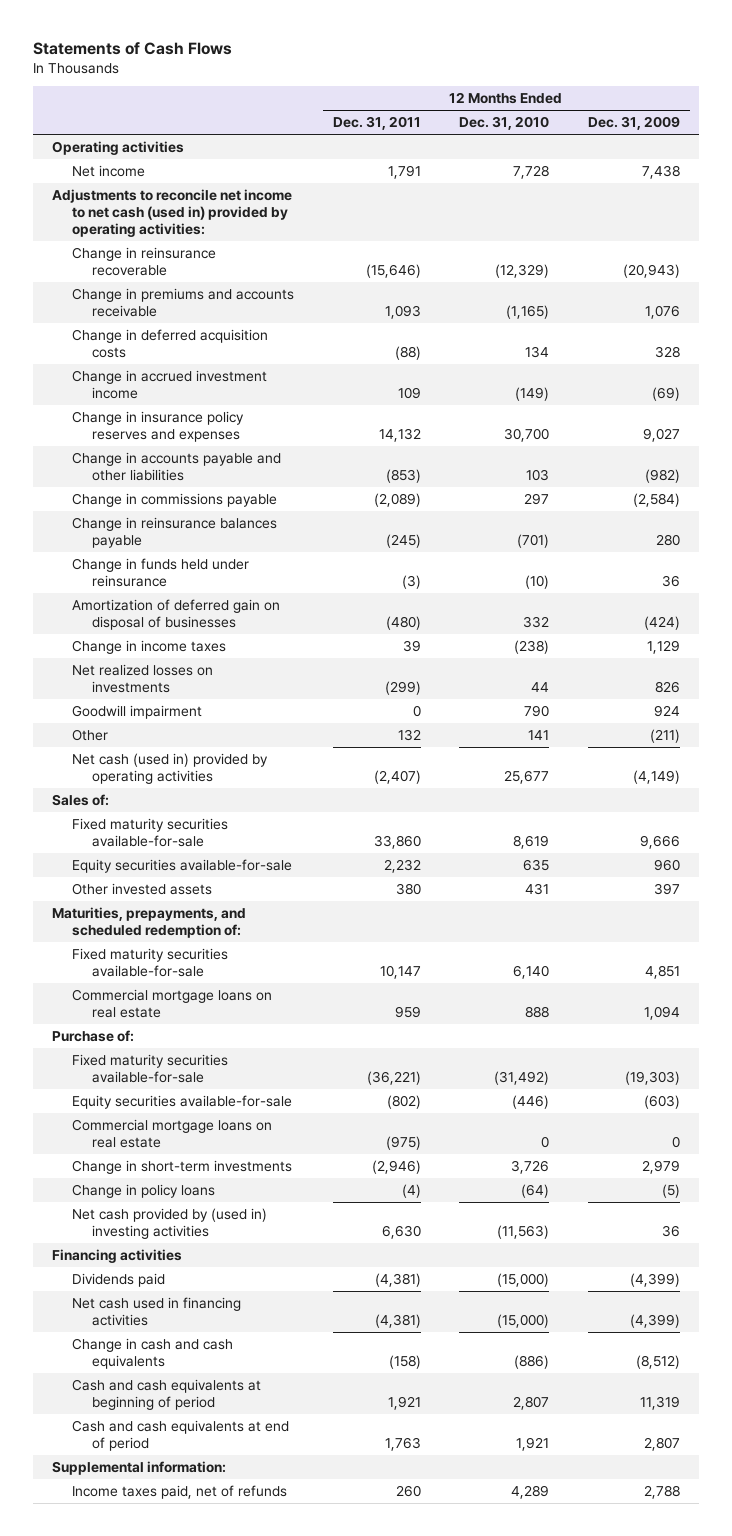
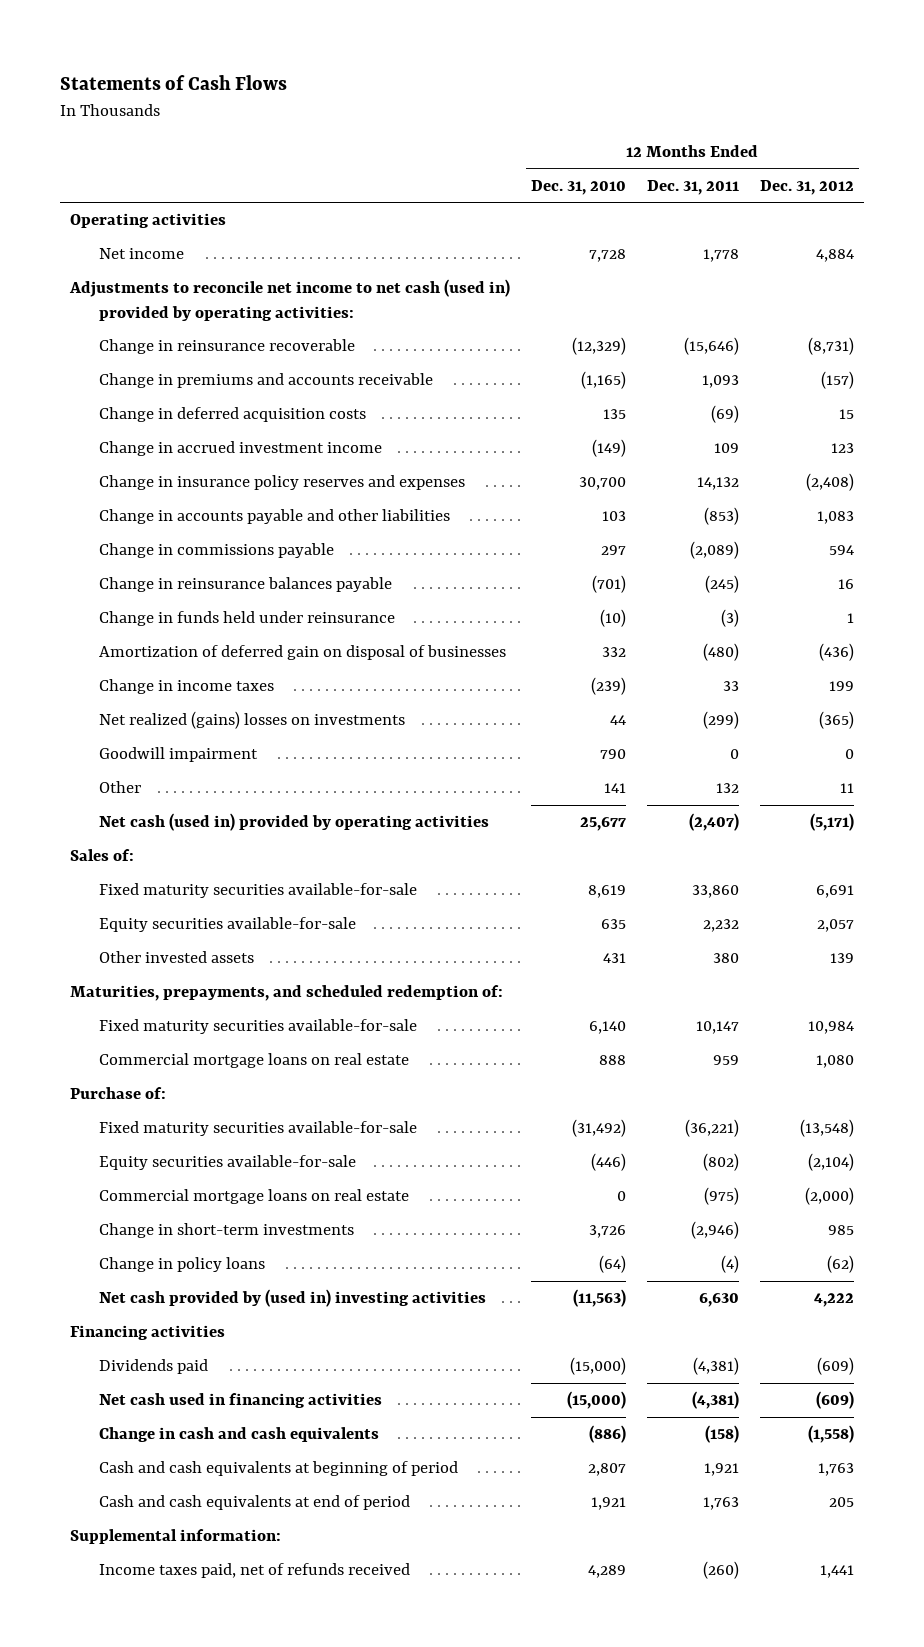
[587,116,680,131] Dec. 31, 2009 -> none
none -> [759,180,854,196] Dec. 31, 2012
[387,164,421,179] 1,791 -> [702,249,739,263] 1,778
[394,346,421,361] (88) -> [710,405,739,424] (69)
[525,346,550,359] 134 -> [602,409,626,420] 135
[402,639,421,652] 39 -> [722,681,739,692] 33
[514,639,550,654] (238) -> [590,677,626,696] (239)
[71,663,213,694] Net realized losses on investments -> [99,711,406,730] Net realized (gains) losses on investments
[71,1484,287,1499] Income taxes paid, net of refunds -> [99,1563,411,1579] Income taxes paid, net of refunds received
[395,1484,421,1497] 260 -> [702,1561,739,1580] (260)

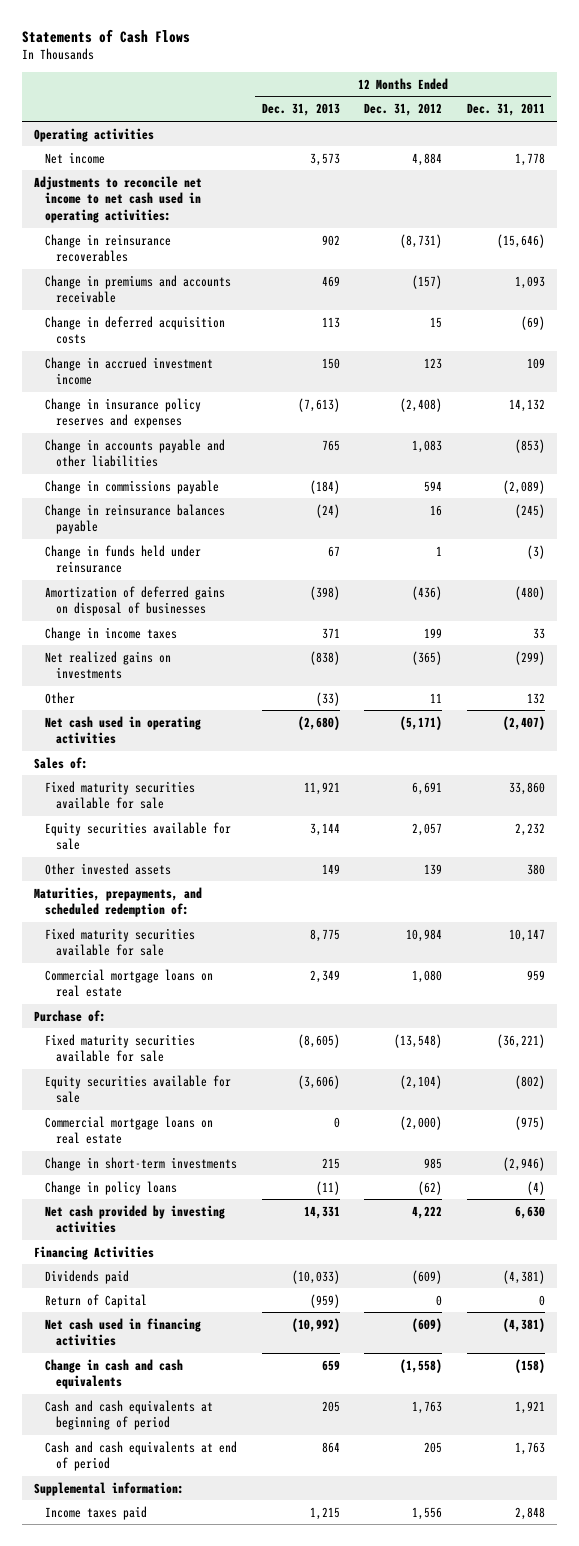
[530,180,626,196] Dec. 31, 2010 -> none
none -> [261,103,340,117] Dec. 31, 2013
[69,279,511,321] Adjustments to reconcile net income to net cash (used in) provided by operating activities: -> [34,175,203,223] Adjustments to reconcile net income to net cash used in operating activities:
[99,339,356,355] Change in reinsurance recoverable -> [44,233,171,263] Change in reinsurance recoverables
[99,645,507,661] Amortization of deferred gain on disposal of businesses -> [44,585,225,617] Amortization of deferred gains on disposal of businesses
[99,747,259,763] Goodwill impairment -> none
[99,711,406,730] Net realized (gains) losses on investments -> [44,650,171,680] Net realized gains on investments
[99,813,490,832] Net cash (used in) provided by operating activities -> [44,715,201,745] Net cash used in operating activities
[99,883,418,899] Fixed maturity securities available-for-sale -> [44,780,195,810] Fixed maturity securities available for sale
[99,917,357,933] Equity securities available-for-sale -> [44,821,231,851] Equity securities available for sale
[99,1019,418,1035] Fixed maturity securities available-for-sale -> [44,927,195,957] Fixed maturity securities available for sale
[99,1121,418,1137] Fixed maturity securities available-for-sale -> [44,1033,195,1063] Fixed maturity securities available for sale
[99,1155,357,1171] Equity securities available-for-sale -> [44,1074,231,1104] Equity securities available for sale
[99,1289,487,1308] Net cash provided by (used in) investing activities -> [44,1204,225,1234] Net cash provided by investing activities
[70,1325,226,1341] Financing activities -> [34,1245,155,1260] Financing Activities
none -> [44,1293,147,1308] Return of Capital
[99,1563,411,1579] Income taxes paid, net of refunds received -> none
none -> [44,1505,147,1520] Income taxes paid

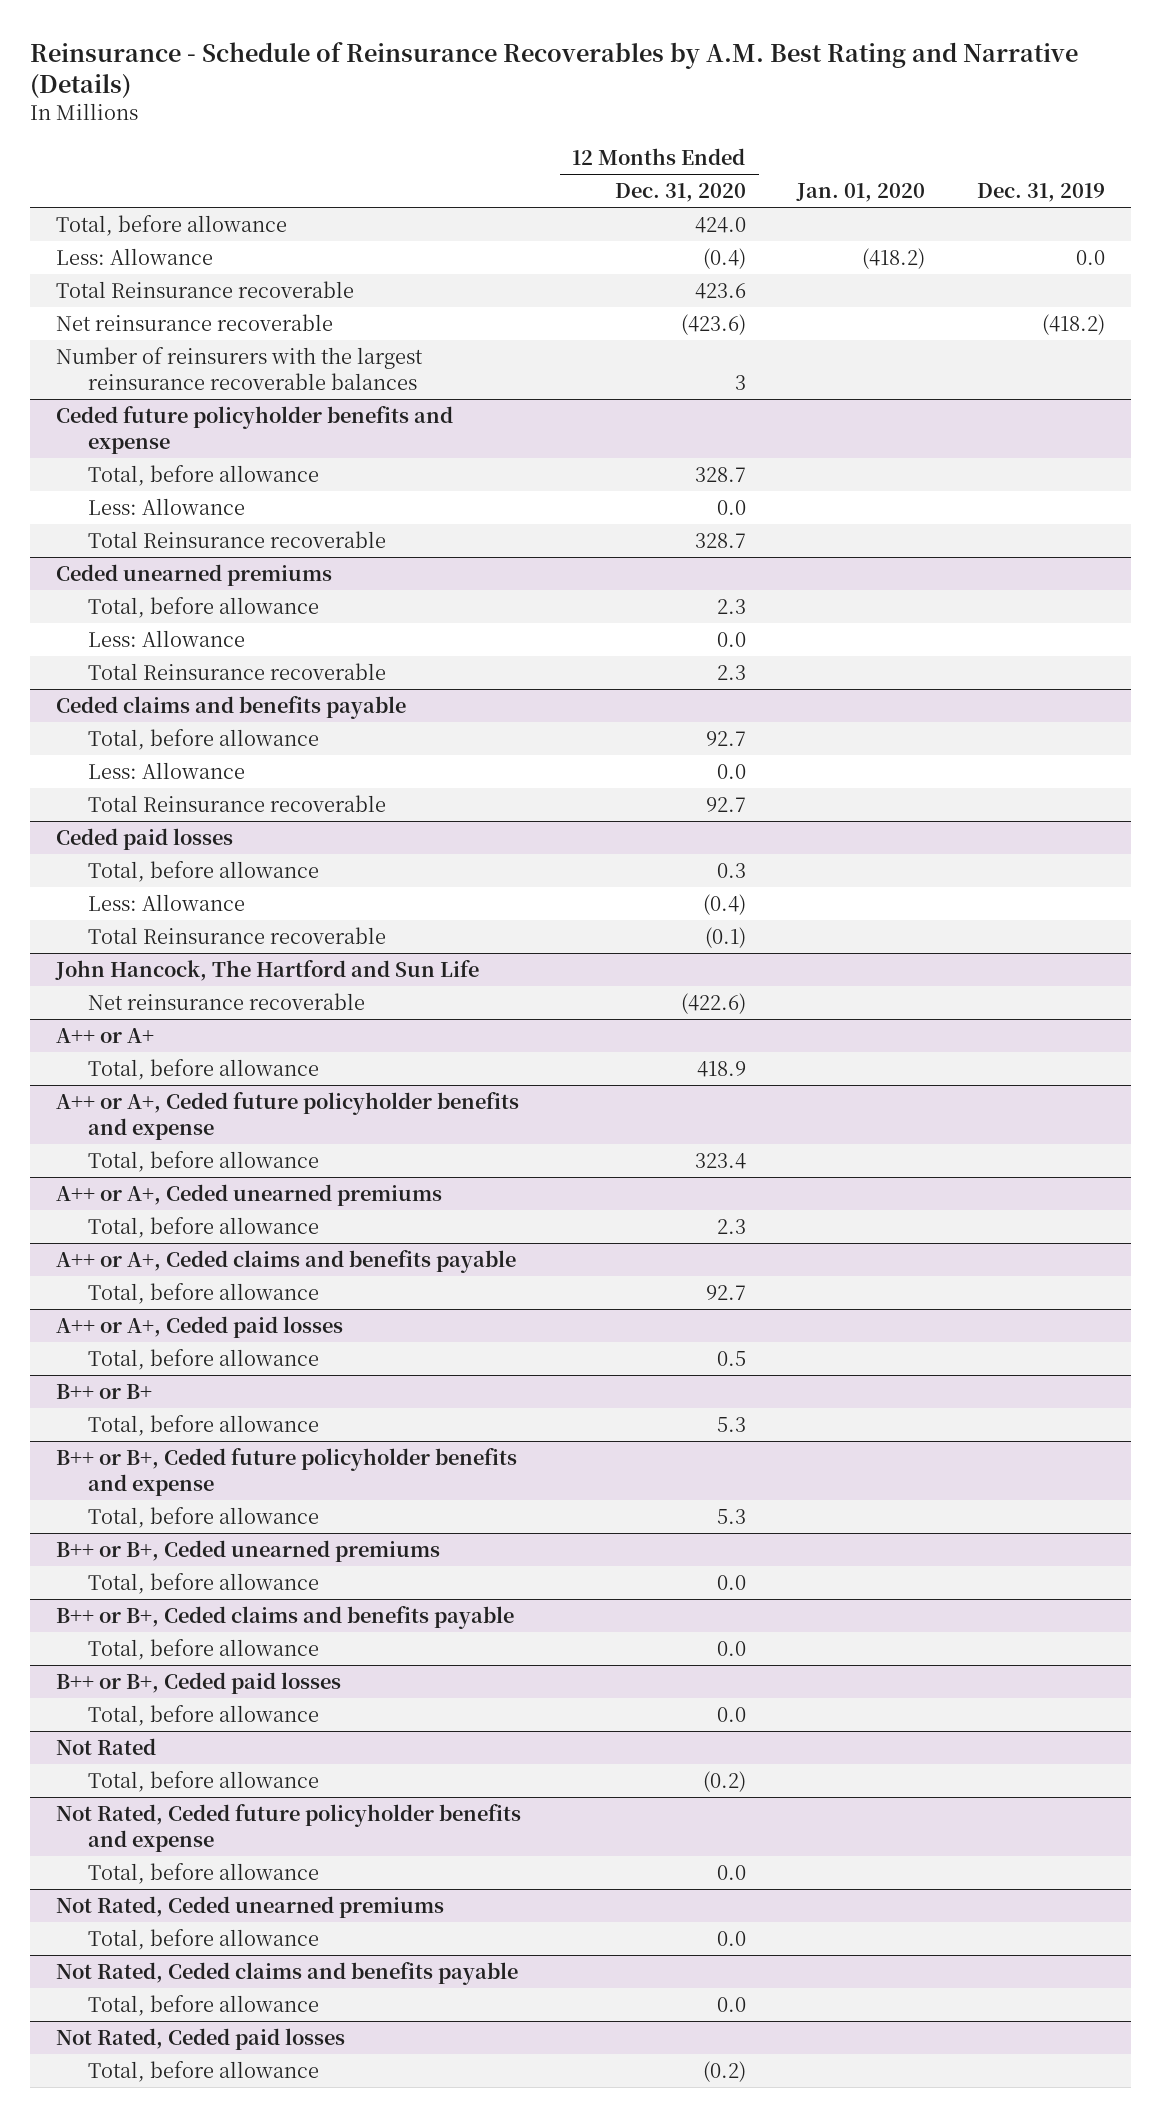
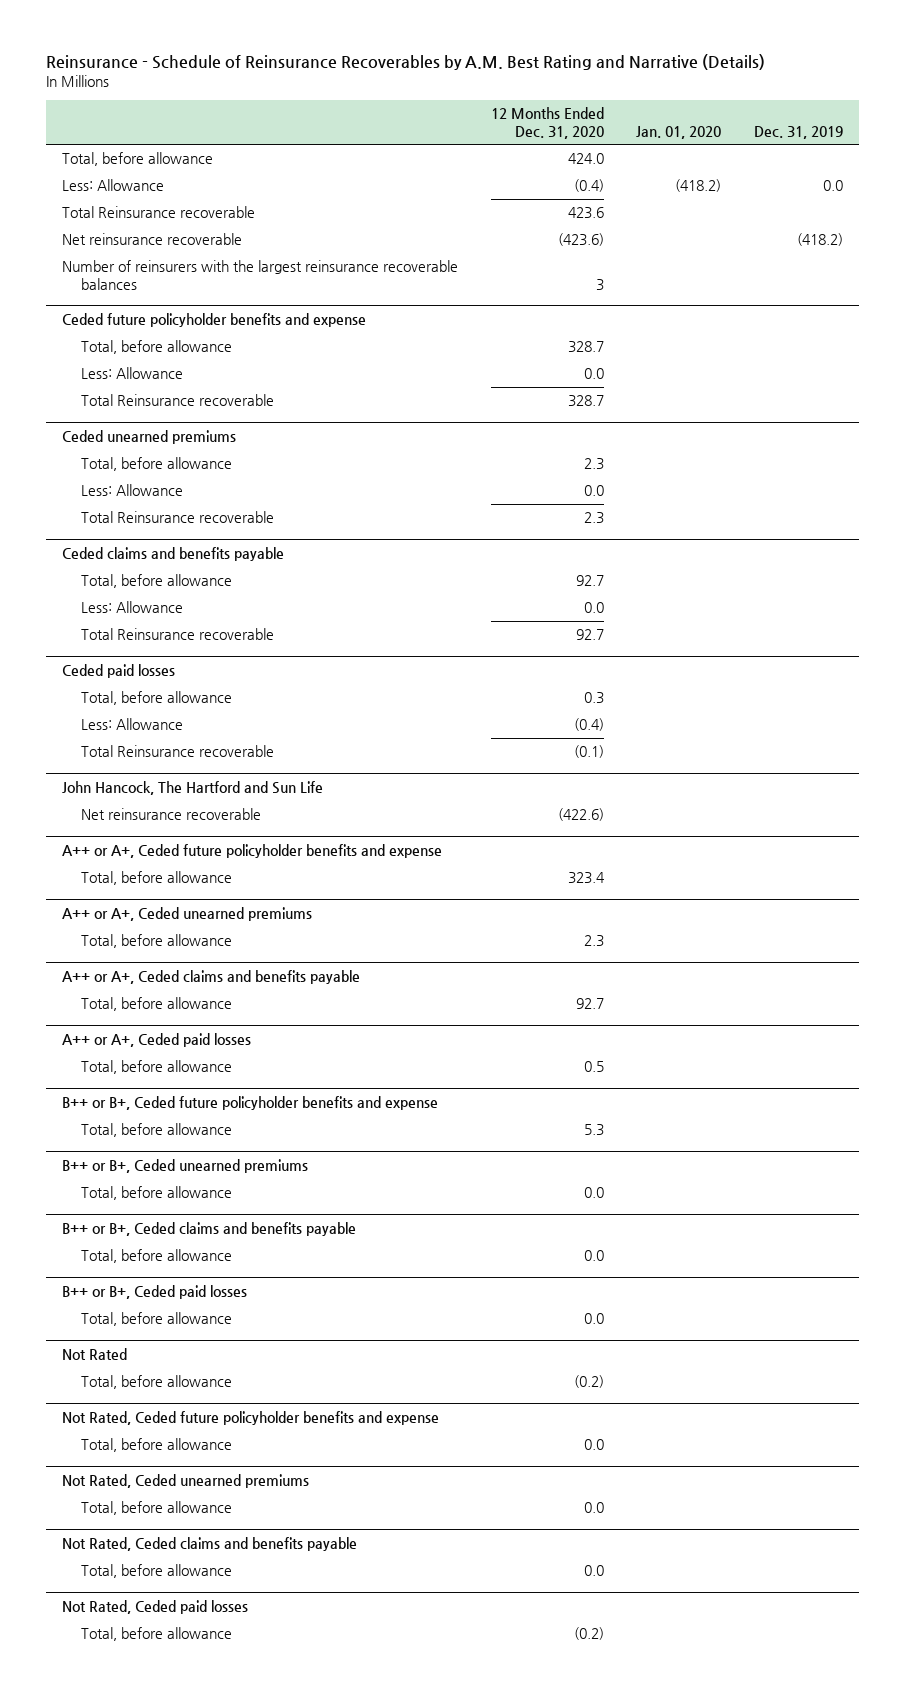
[56,1028,155,1044] A++ or A+ -> none
[87,1059,319,1081] Total, before allowance -> none
[56,1384,153,1400] B++ or B+ -> none
[87,1415,319,1437] Total, before allowance -> none

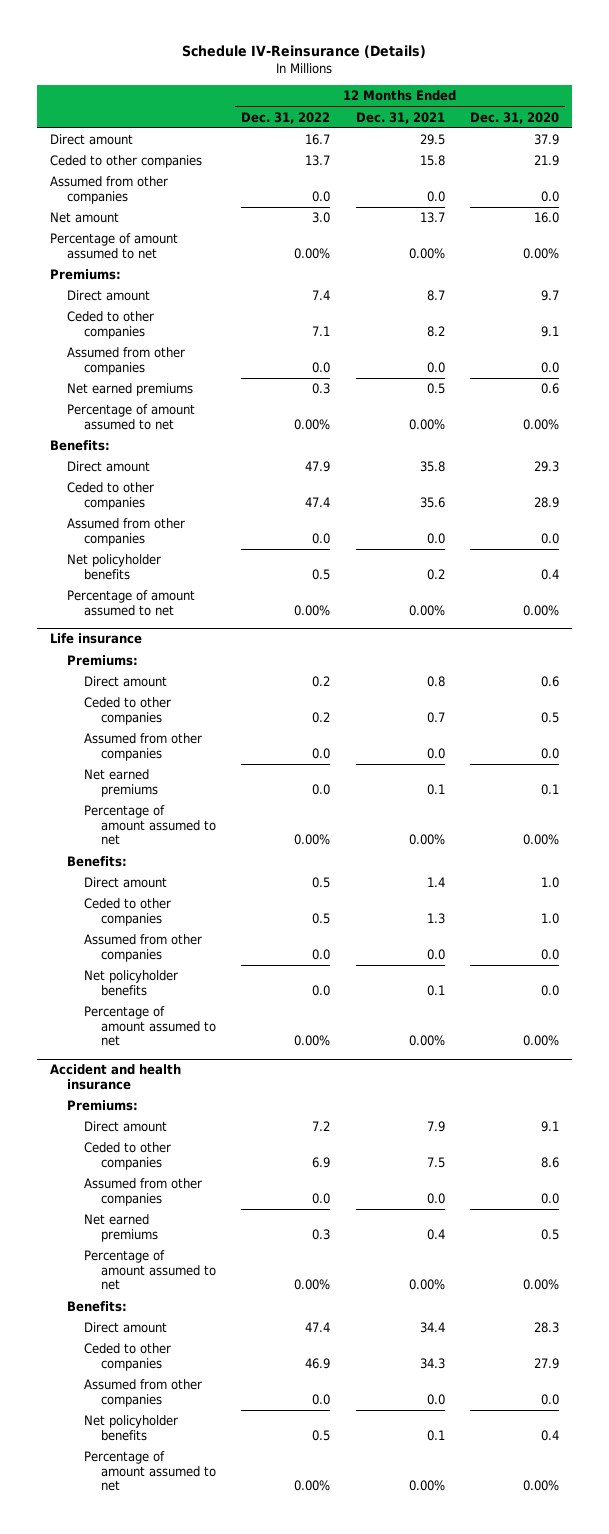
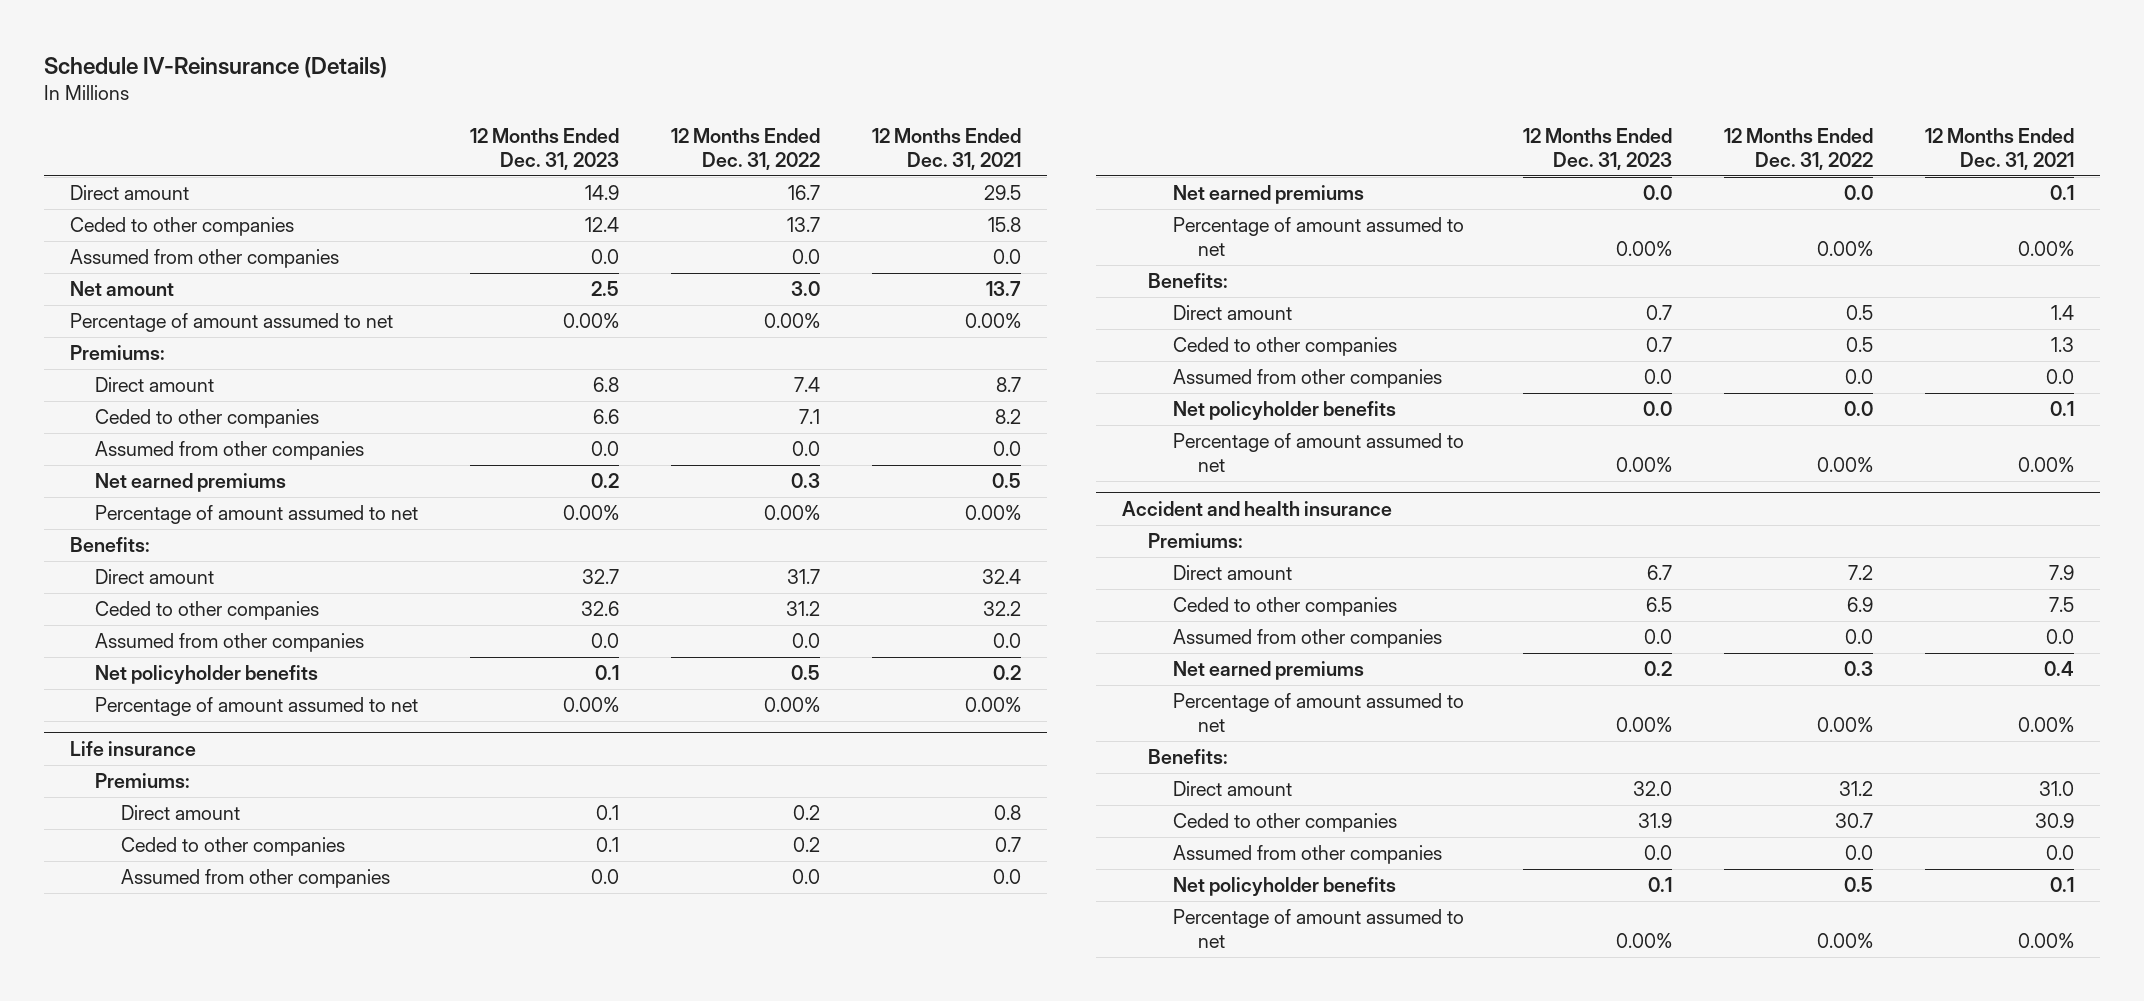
[470,111,560,124] Dec. 31, 2020 -> none
none -> [470,128,620,170] 12 Months Ended Dec. 31, 2023
[305,461,331,473] 47.9 -> [787,569,821,585] 31.7
[419,461,445,473] 35.8 -> [982,569,1022,585] 32.4
[305,496,331,507] 47.4 -> [786,601,821,617] 31.2
[419,496,445,508] 35.6 -> [983,601,1022,617] 32.2
[305,1322,331,1333] 47.4 -> [1838,781,1873,797] 31.2
[419,1322,445,1334] 34.4 -> [2038,781,2074,797] 31.0
[305,1357,331,1369] 46.9 -> [1834,813,1873,829] 30.7
[419,1357,445,1369] 34.3 -> [2034,813,2074,829] 30.9

